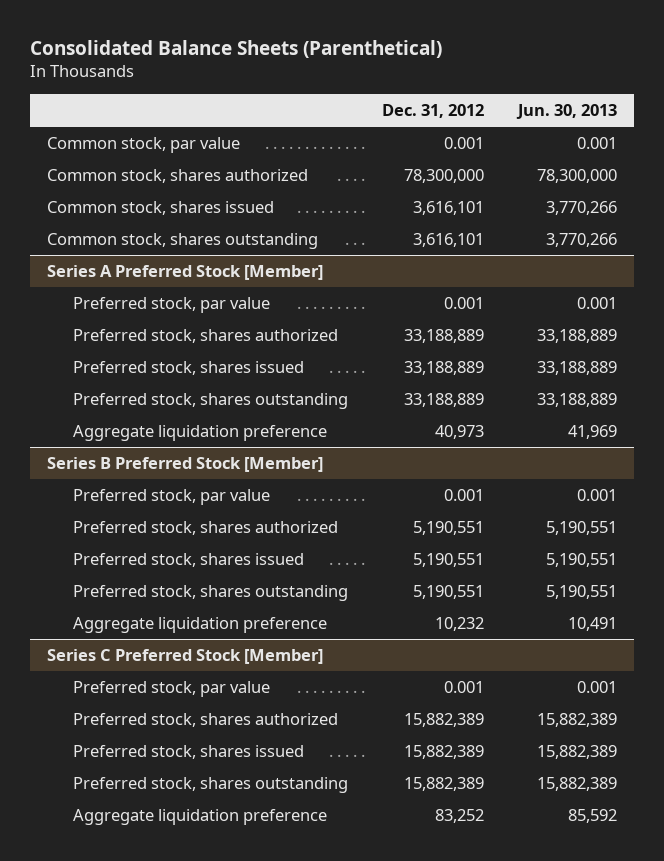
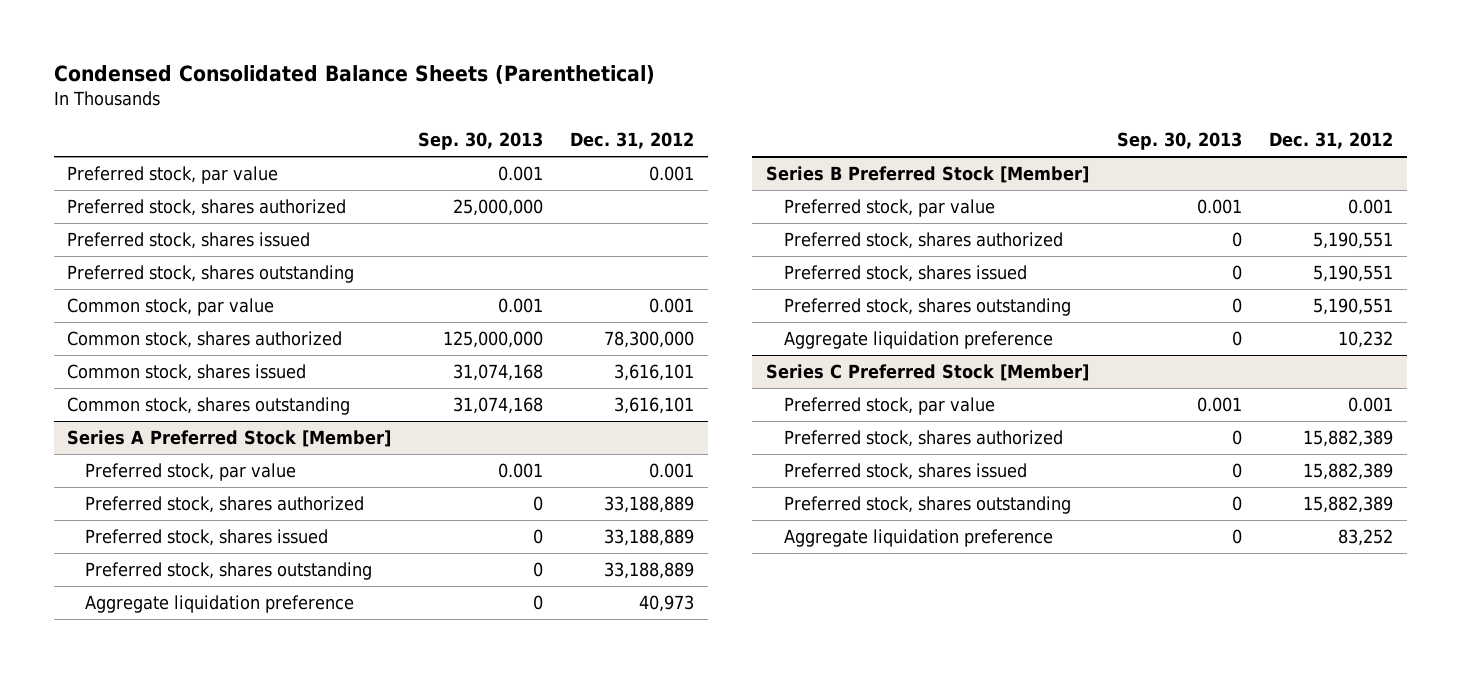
[29,40,442,59] Consolidated Balance Sheets (Parenthetical) -> [53,65,655,85] Condensed Consolidated Balance Sheets (Parenthetical)
[516,103,618,119] Jun. 30, 2013 -> none
none -> [418,132,544,151] Sep. 30, 2013
none -> [67,165,279,184] Preferred stock, par value
none -> [67,198,347,216] Preferred stock, shares authorized
none -> [67,231,311,249] Preferred stock, shares issued
none -> [67,264,355,283] Preferred stock, shares outstanding

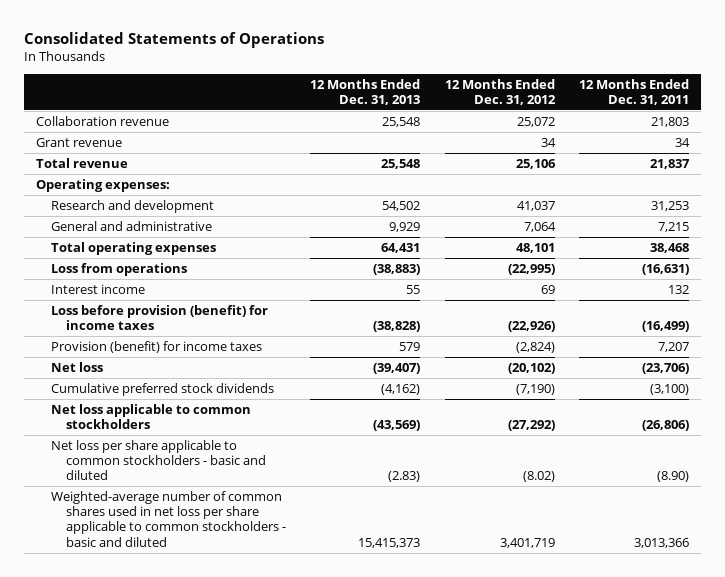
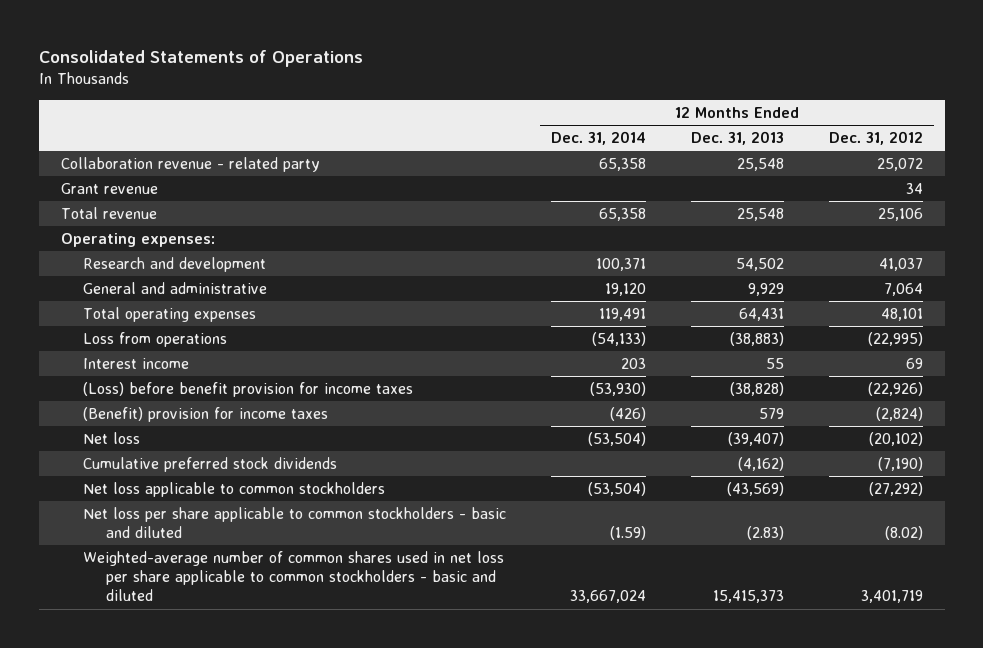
[579,78,690,106] 12 Months Ended Dec. 31, 2011 -> none
none -> [551,131,647,146] Dec. 31, 2014
[35,116,169,127] Collaboration revenue -> [60,156,320,172] Collaboration revenue - related party
[50,305,268,331] Loss before provision (benefit) for income taxes -> [83,381,414,397] (Loss) before benefit provision for income taxes
[50,341,262,354] Provision (benefit) for income taxes -> [83,406,329,422] (Benefit) provision for income taxes

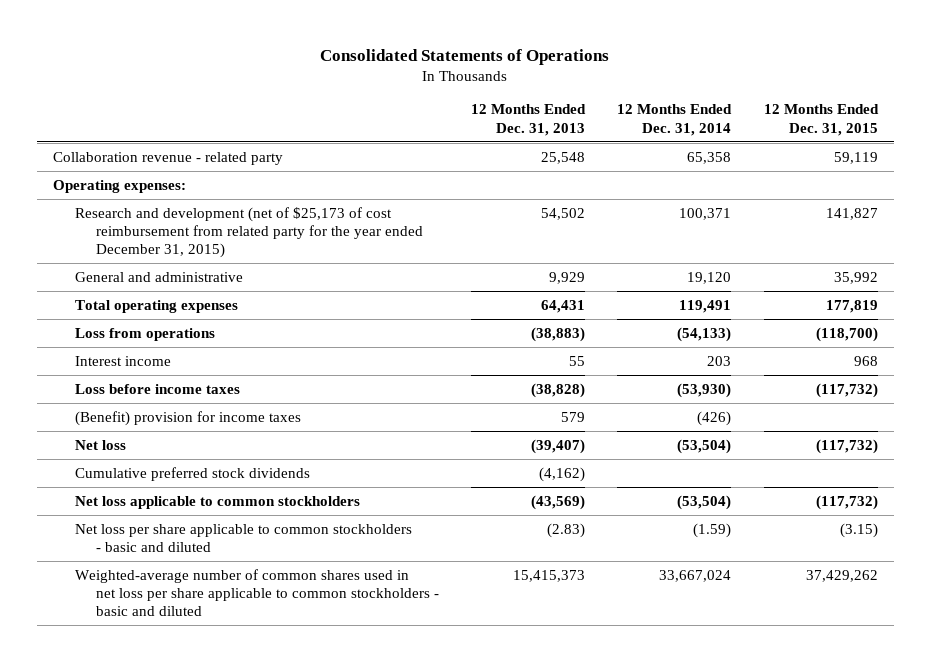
[828,131,923,146] Dec. 31, 2012 -> none
none -> [763,104,879,136] 12 Months Ended Dec. 31, 2015
[60,182,158,194] Grant revenue -> none
[60,206,157,219] Total revenue -> none
[83,256,267,272] Research and development -> [74,206,423,259] Research and development (net of $25,173 of cost reimbursement from related party for the year ended December 31, 2015)
[83,381,414,397] (Loss) before benefit provision for income taxes -> [74,383,240,394] Loss before income taxes

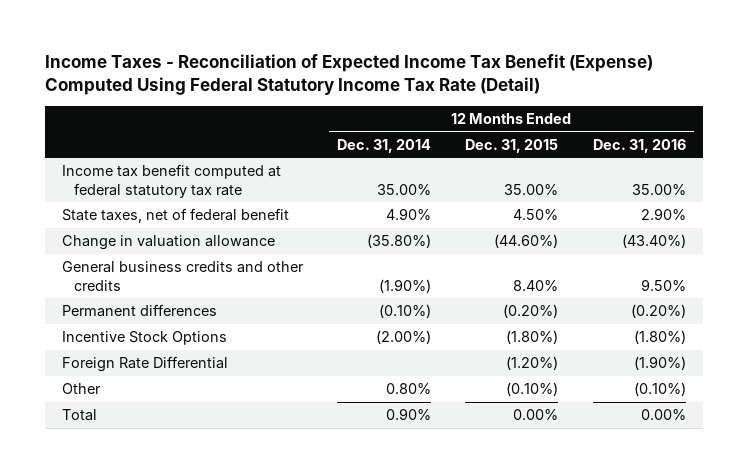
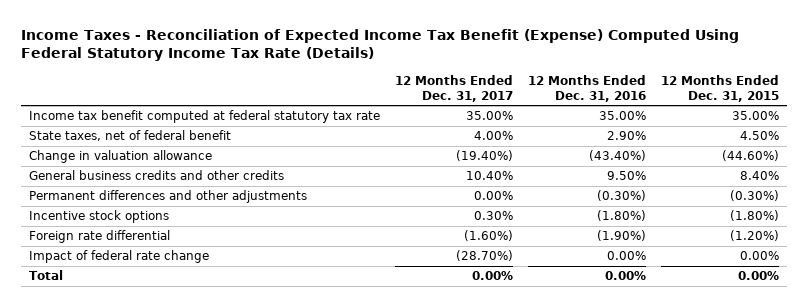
[45,54,654,96] Income Taxes - Reconciliation of Expected Income Tax Benefit (Expense) Computed Using Federal Statutory Income Tax Rate (Detail) -> [21,28,740,62] Income Taxes - Reconciliation of Expected Income Tax Benefit (Expense) Computed Using Federal Statutory Income Tax Rate (Details)
[337,138,432,153] Dec. 31, 2014 -> none
none -> [394,74,513,102] 12 Months Ended Dec. 31, 2017
[62,383,102,395] Other -> none
[62,304,218,318] Permanent differences -> [28,190,307,204] Permanent differences and other adjustments
[503,304,559,319] (0.20%) -> [729,190,779,202] (0.30%)
[630,304,686,319] (0.20%) -> [596,190,646,202] (0.30%)
[62,331,228,346] Incentive Stock Options -> [28,210,169,224] Incentive stock options
[62,356,229,373] Foreign Rate Differential -> [28,230,170,244] Foreign rate differential
none -> [28,250,209,264] Impact of federal rate change

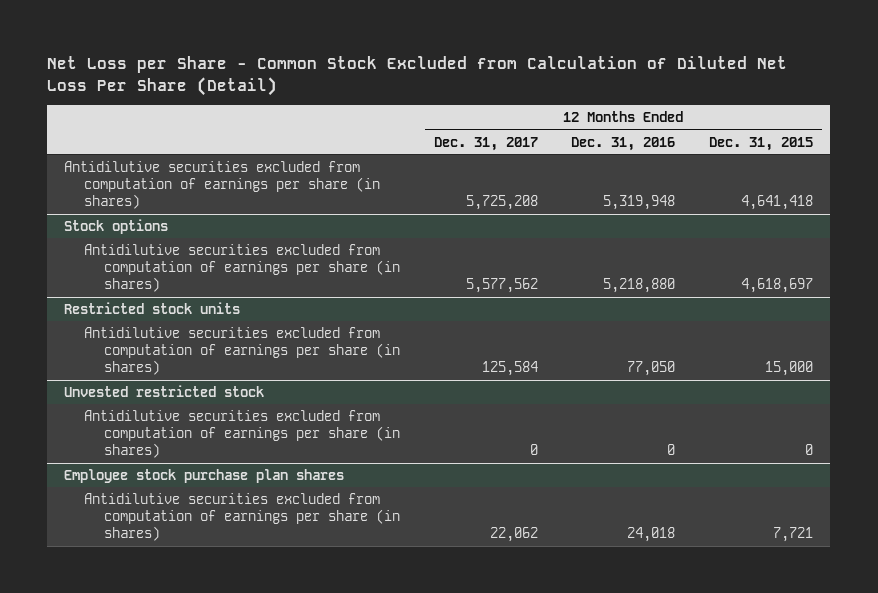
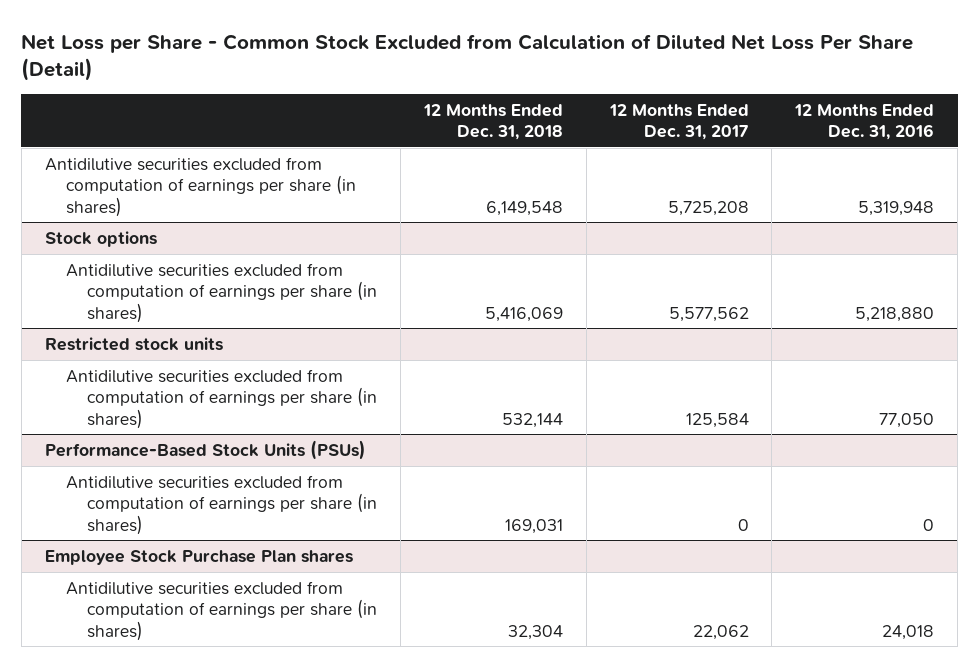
[709,136,814,151] Dec. 31, 2015 -> none
none -> [422,103,563,141] 12 Months Ended Dec. 31, 2018
[64,385,265,398] Unvested restricted stock -> none
none -> [44,439,366,460] Performance-Based Stock Units (PSUs)
[64,469,345,484] Employee stock purchase plan shares -> [44,549,353,565] Employee Stock Purchase Plan shares

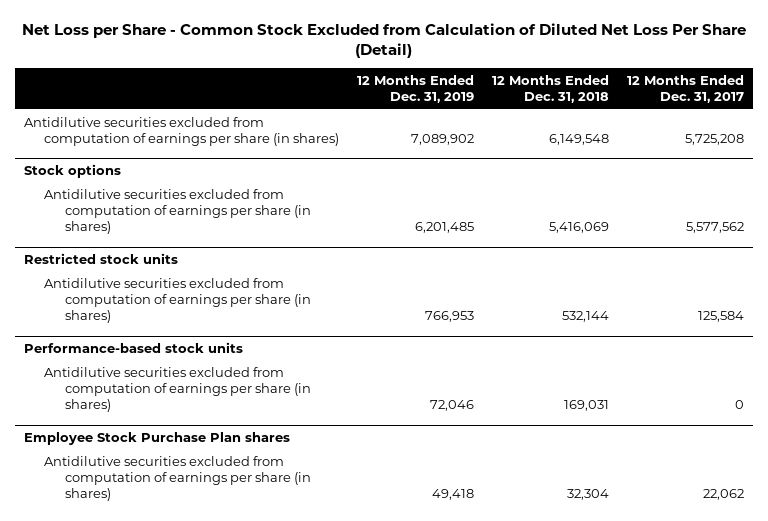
[794,103,935,141] 12 Months Ended Dec. 31, 2016 -> none
none -> [357,75,475,104] 12 Months Ended Dec. 31, 2019
[44,439,366,460] Performance-Based Stock Units (PSUs) -> [23,341,243,353] Performance-based stock units

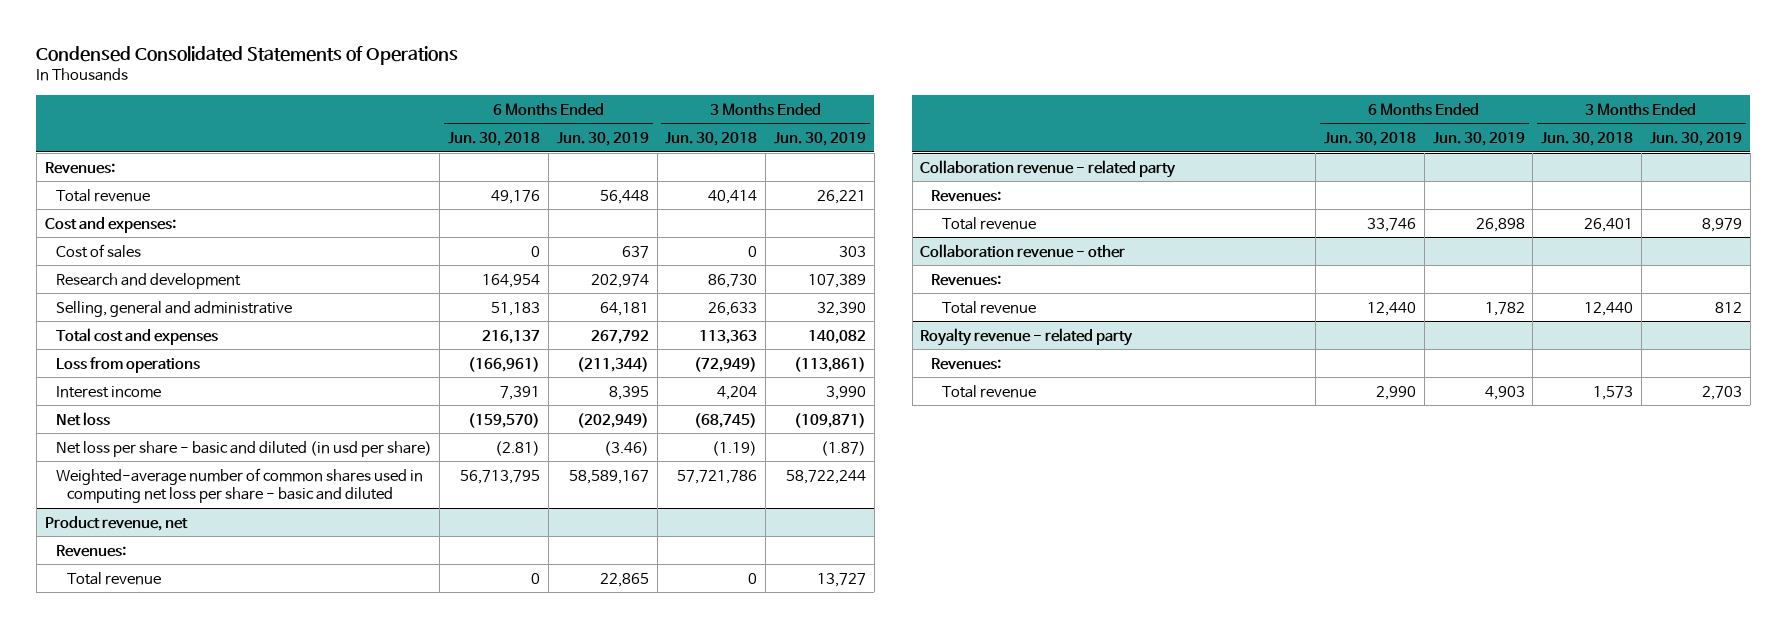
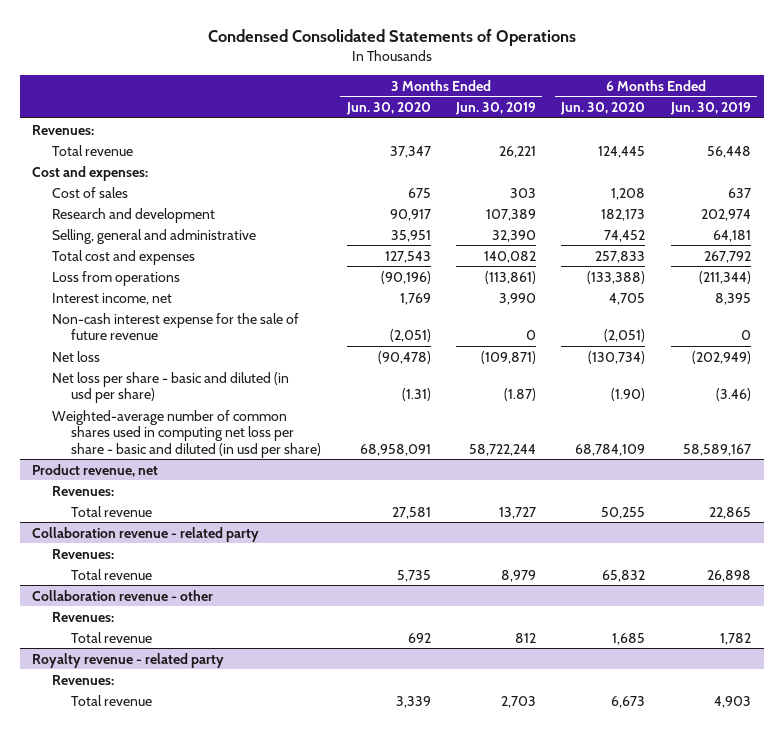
[448,132,541,147] Jun. 30, 2018 -> none
[665,132,758,147] Jun. 30, 2018 -> none
none -> [345,102,431,116] Jun. 30, 2020
none -> [560,102,646,116] Jun. 30, 2020
[55,385,161,398] Interest income -> [51,292,172,305] Interest income, net
none -> [51,312,299,341] Non-cash interest expense for the sale of future revenue
[55,467,423,504] Weighted-average number of common shares used in computing net loss per share - basic and diluted -> [51,409,322,458] Weighted-average number of common shares used in computing net loss per share - basic and diluted (in usd per share)

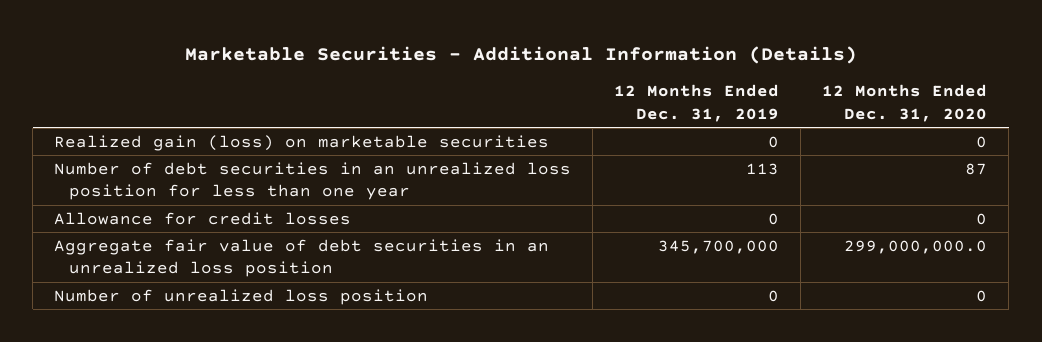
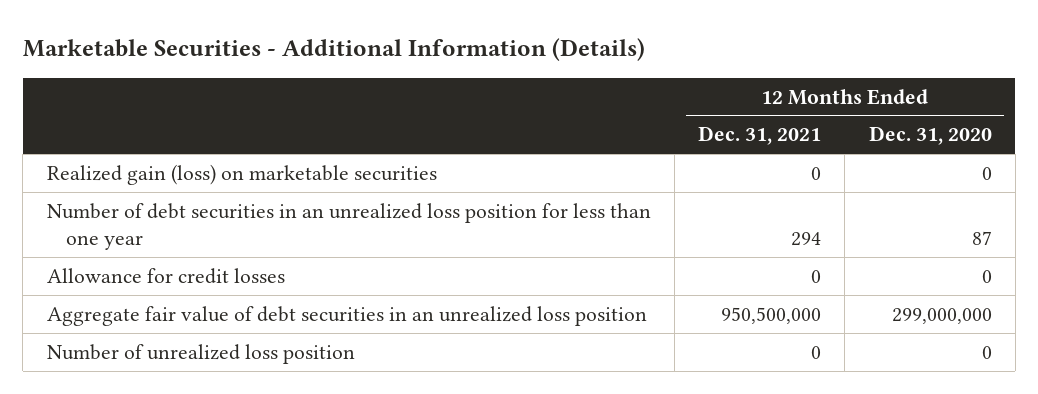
[614,84,780,122] 12 Months Ended Dec. 31, 2019 -> none
none -> [698,126,822,146] Dec. 31, 2021
[844,239,988,254] 299,000,000.0 -> [891,307,992,324] 299,000,000

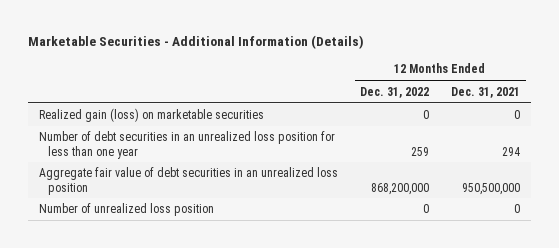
[868,126,992,146] Dec. 31, 2020 -> none
none -> [360,86,430,98] Dec. 31, 2022
[46,267,285,284] Allowance for credit losses -> none

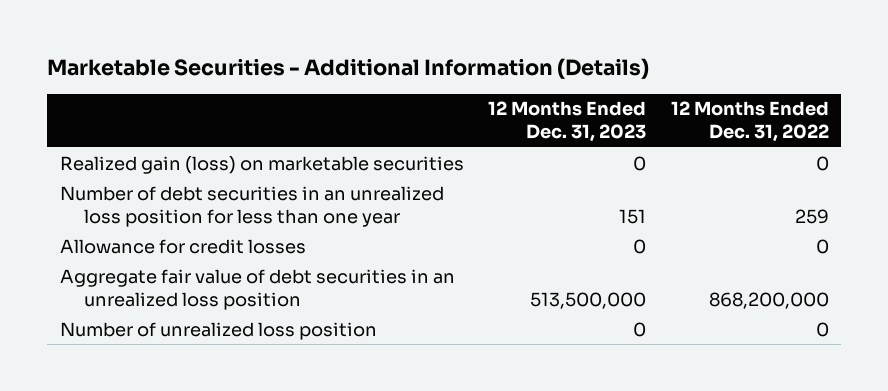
[451,86,521,98] Dec. 31, 2021 -> none
none -> [488,101,647,143] 12 Months Ended Dec. 31, 2023
none -> [59,238,306,254] Allowance for credit losses

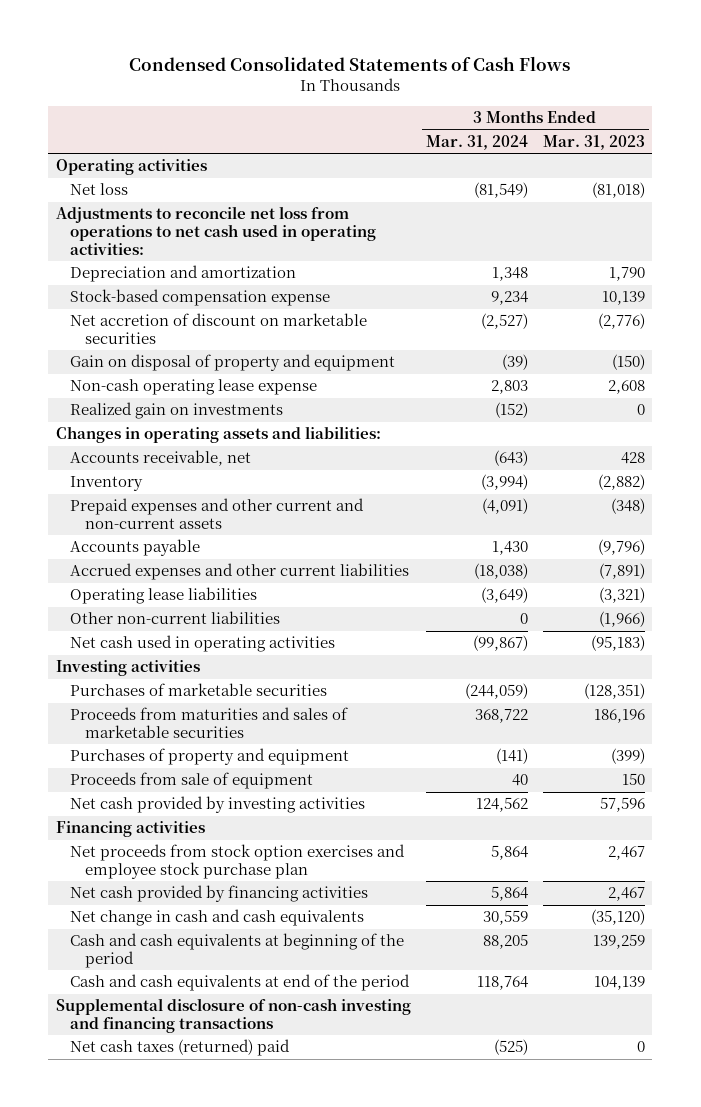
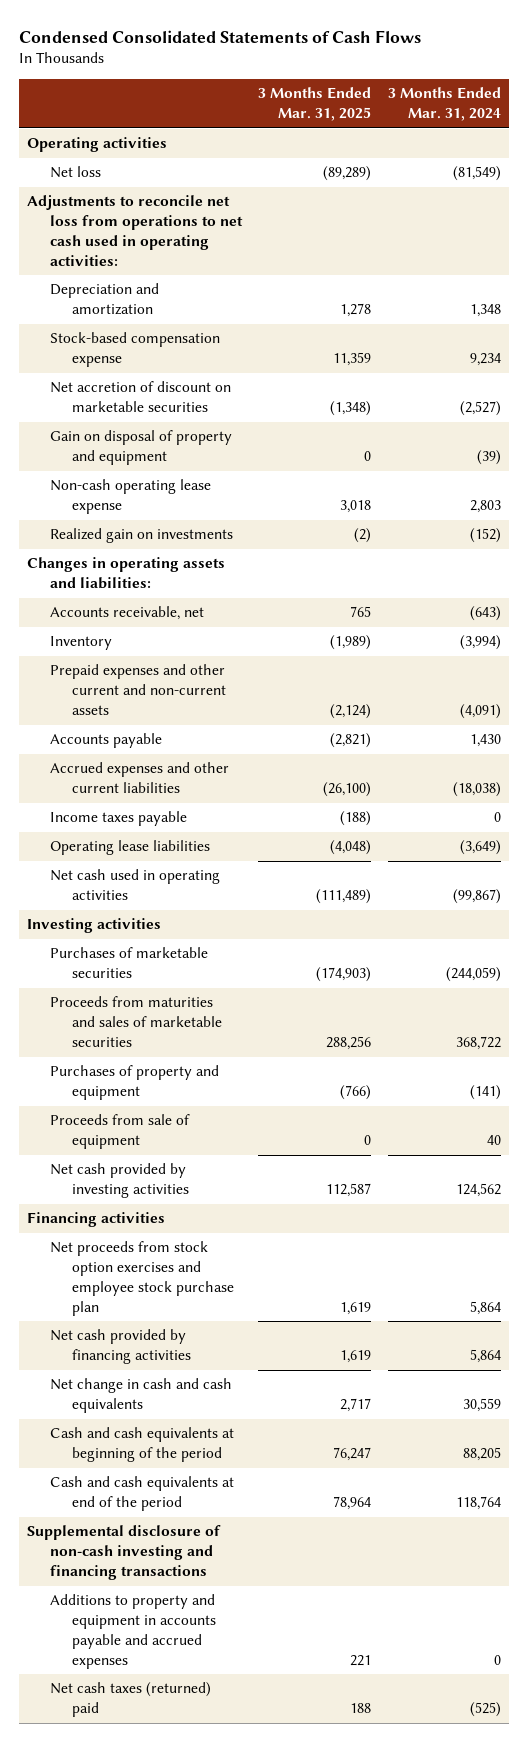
[542,134,645,150] Mar. 31, 2023 -> none
none -> [258,87,372,122] 3 Months Ended Mar. 31, 2025
none -> [49,811,187,827] Income taxes payable
[70,611,281,625] Other non-current liabilities -> none
none -> [49,1594,216,1669] Additions to property and equipment in accounts payable and accrued expenses

